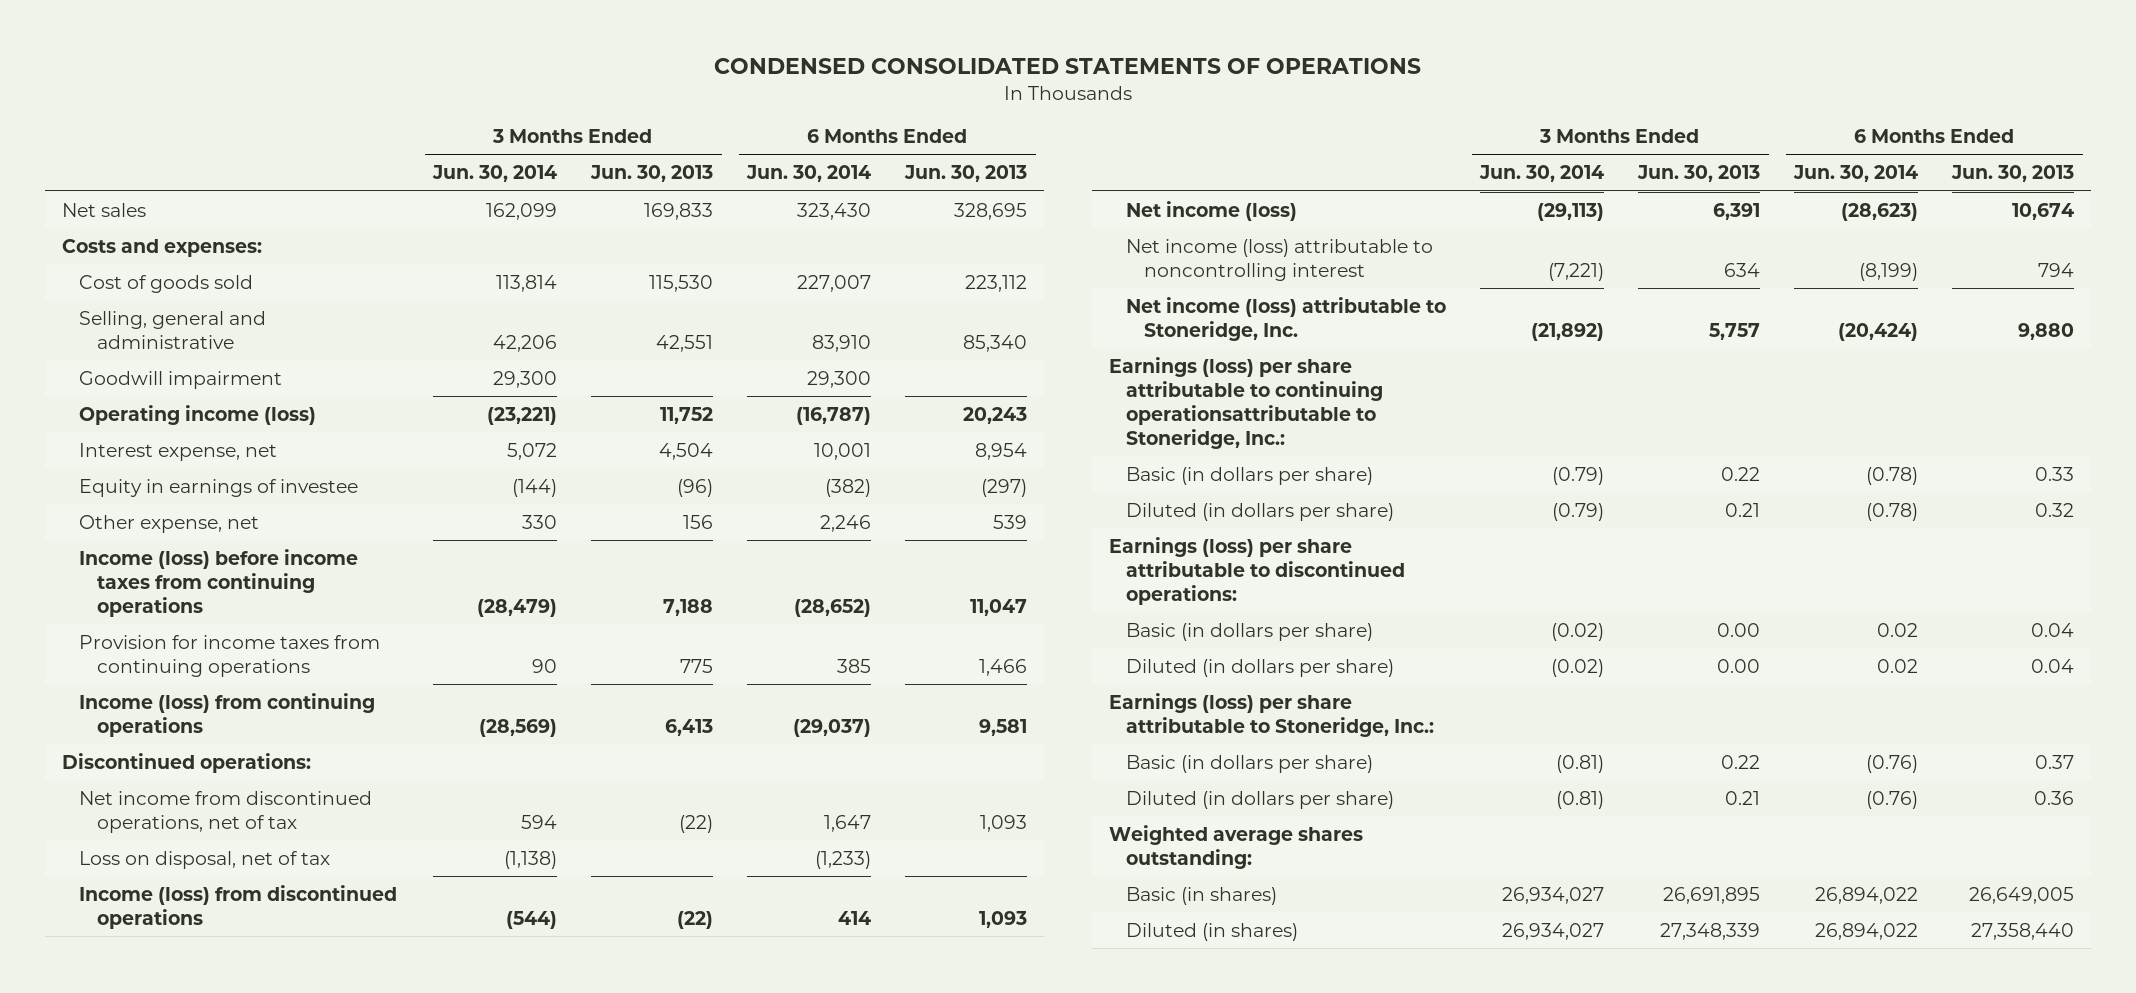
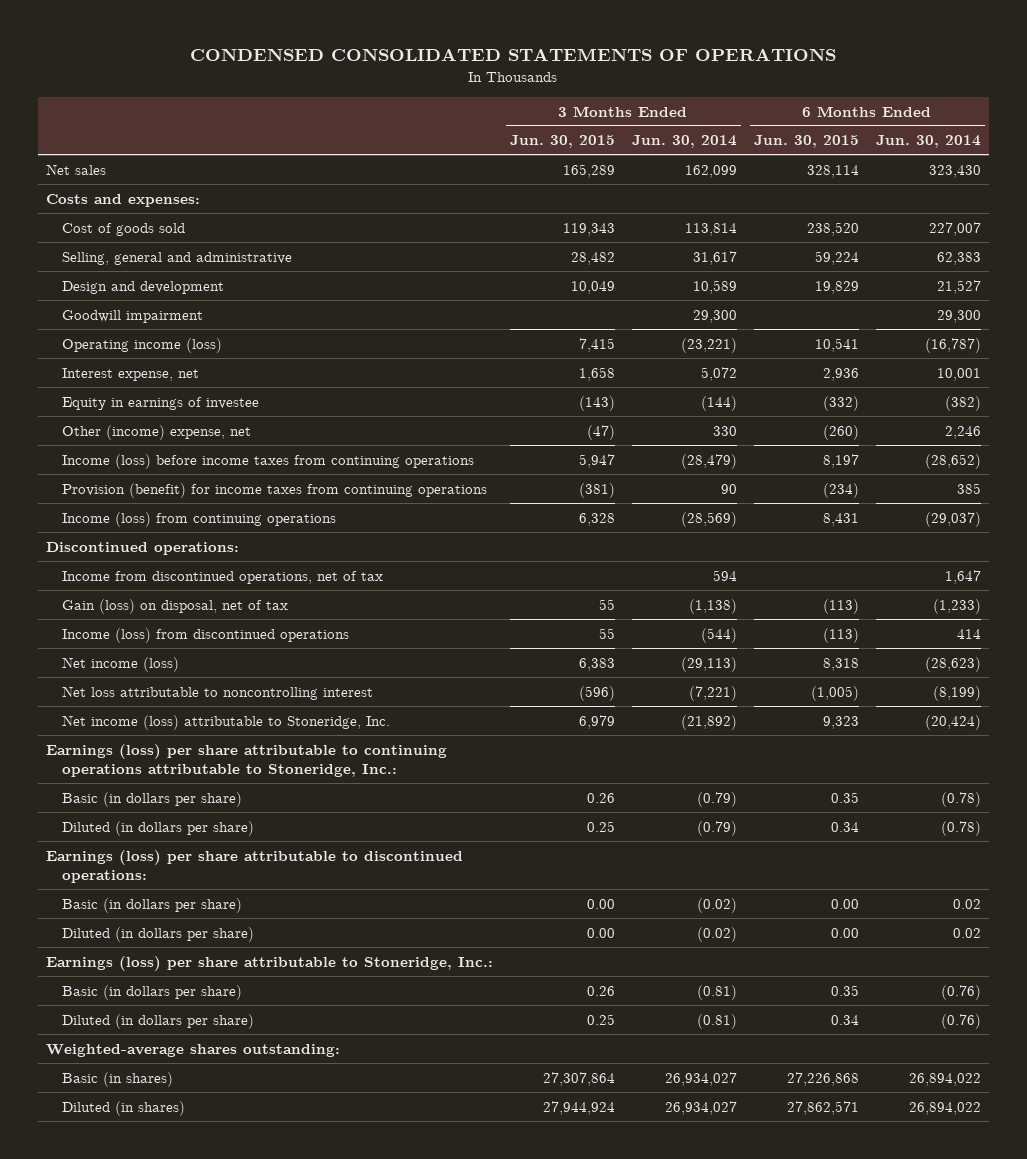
[590,165,714,183] Jun. 30, 2013 -> none
[904,165,1028,183] Jun. 30, 2013 -> none
none -> [509,135,615,149] Jun. 30, 2015
none -> [753,135,859,149] Jun. 30, 2015
[493,334,558,352] 42,206 -> [692,250,737,265] 31,617
[812,334,872,352] 83,910 -> [936,251,981,265] 62,383
none -> [61,280,224,294] Design and development
[79,514,260,533] Other expense, net -> [61,424,251,440] Other (income) expense, net
[79,634,381,677] Provision for income taxes from continuing operations -> [61,482,487,498] Provision (benefit) for income taxes from continuing operations
[79,790,373,833] Net income from discontinued operations, net of tax -> [61,570,383,584] Income from discontinued operations, net of tax
[79,850,331,869] Loss on disposal, net of tax -> [61,598,288,614] Gain (loss) on disposal, net of tax
[1126,238,1434,281] Net income (loss) attributable to noncontrolling interest -> [61,685,373,700] Net loss attributable to noncontrolling interest
[1108,356,1384,450] Earnings (loss) per share attributable to continuing operationsattributable to Stoneridge, Inc.: -> [45,743,447,777] Earnings (loss) per share attributable to continuing operations attributable to Stoneridge, Inc.:
[1108,824,1363,869] Weighted average shares outstanding: -> [45,1043,340,1057] Weighted-average shares outstanding:

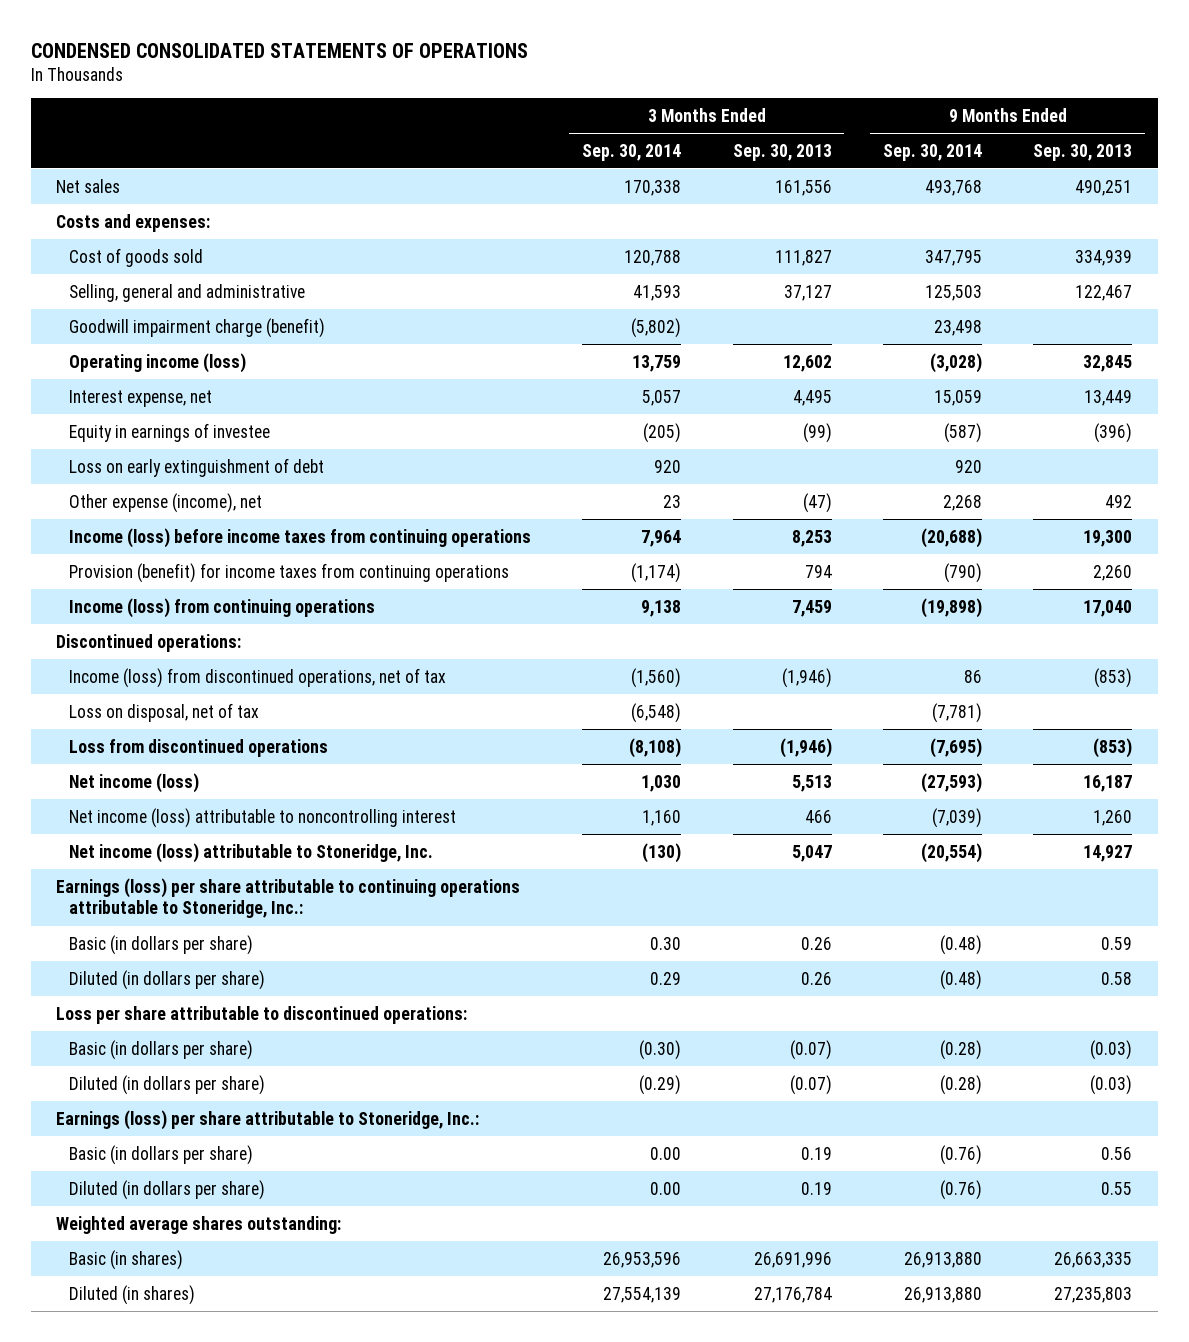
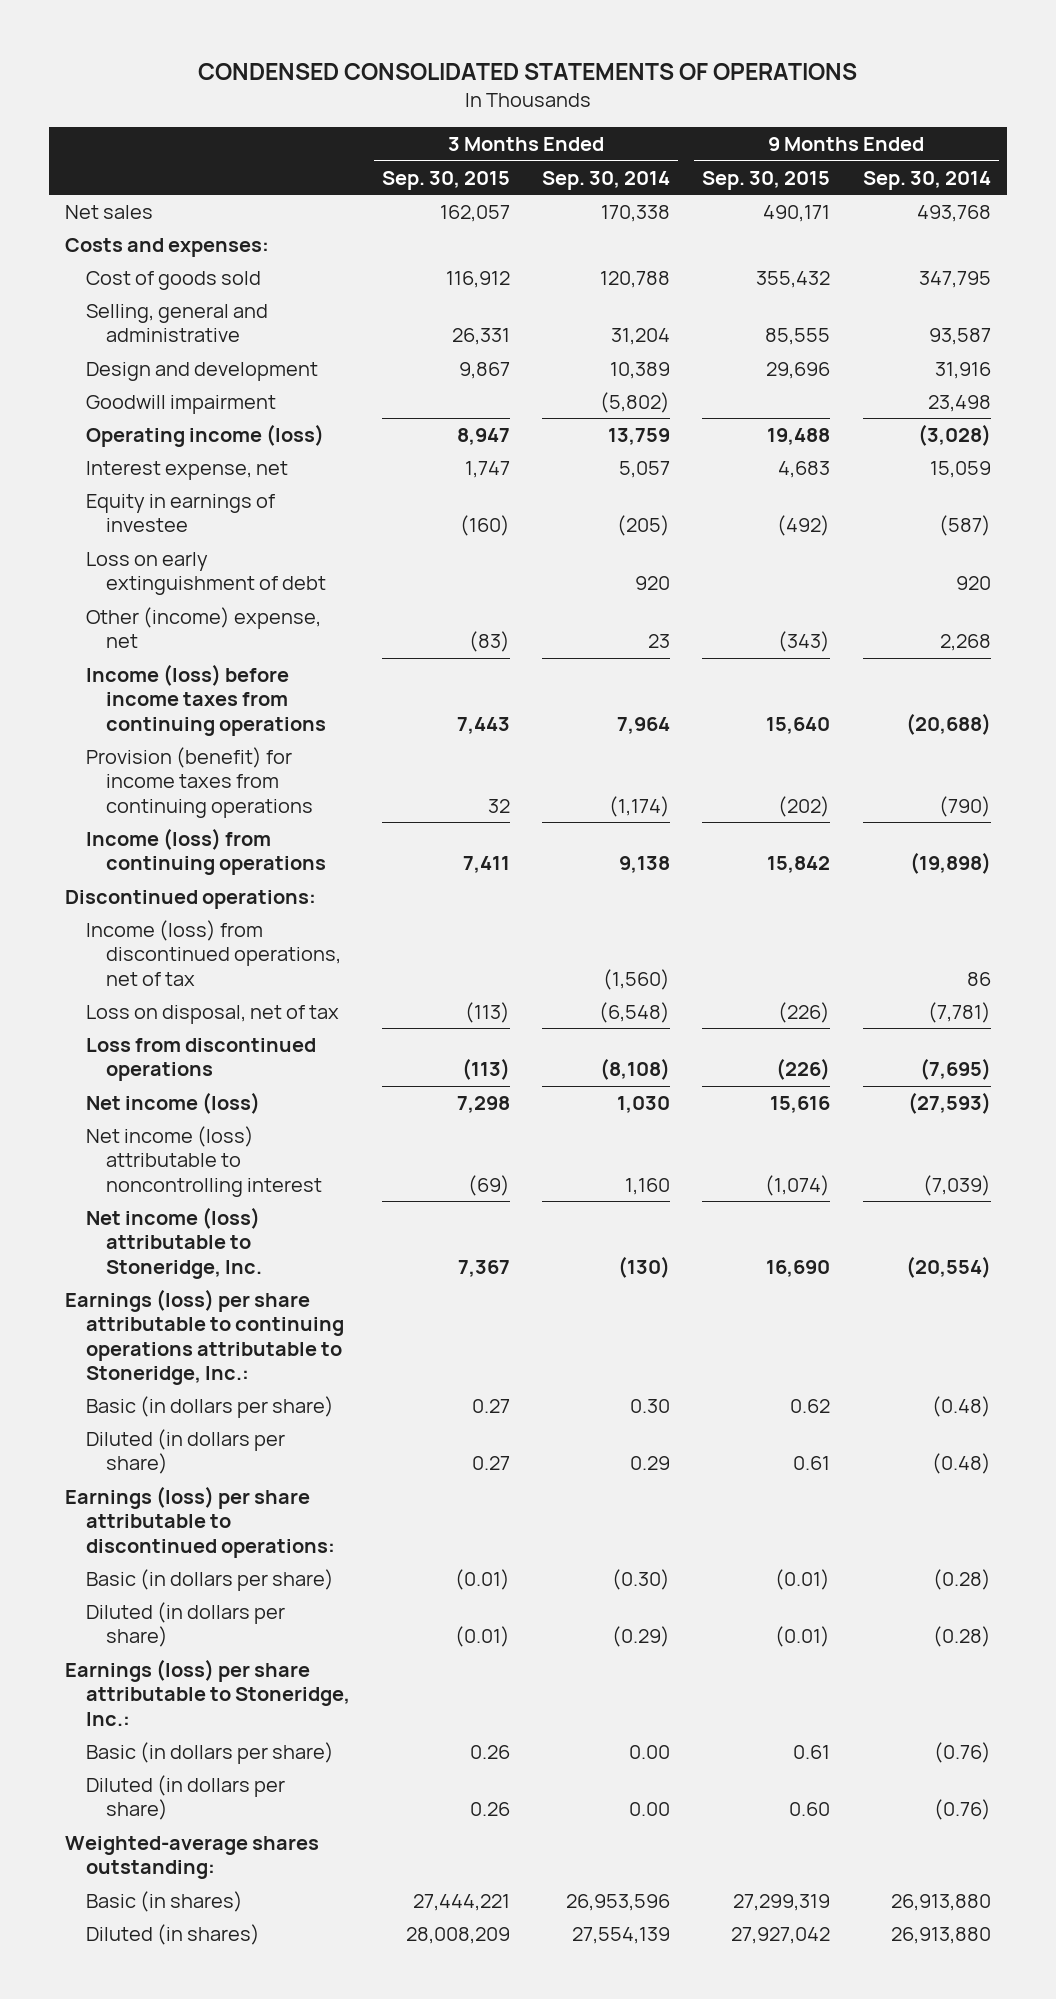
[732,143,832,161] Sep. 30, 2013 -> none
[1033,143,1133,161] Sep. 30, 2013 -> none
none -> [381,170,510,190] Sep. 30, 2015
none -> [702,170,831,190] Sep. 30, 2015
[633,284,682,301] 41,593 -> [611,328,671,346] 31,204
[925,284,983,301] 125,503 -> [928,328,991,346] 93,587
none -> [85,361,318,381] Design and development
[68,317,325,338] Goodwill impairment charge (benefit) -> [85,394,276,414] Goodwill impairment
[68,492,262,513] Other expense (income), net -> [85,606,321,649] Other (income) expense, net
[56,1005,468,1024] Loss per share attributable to discontinued operations: -> [65,1485,335,1558] Earnings (loss) per share attributable to discontinued operations:
[56,1215,342,1234] Weighted average shares outstanding: -> [65,1835,320,1880] Weighted-average shares outstanding:

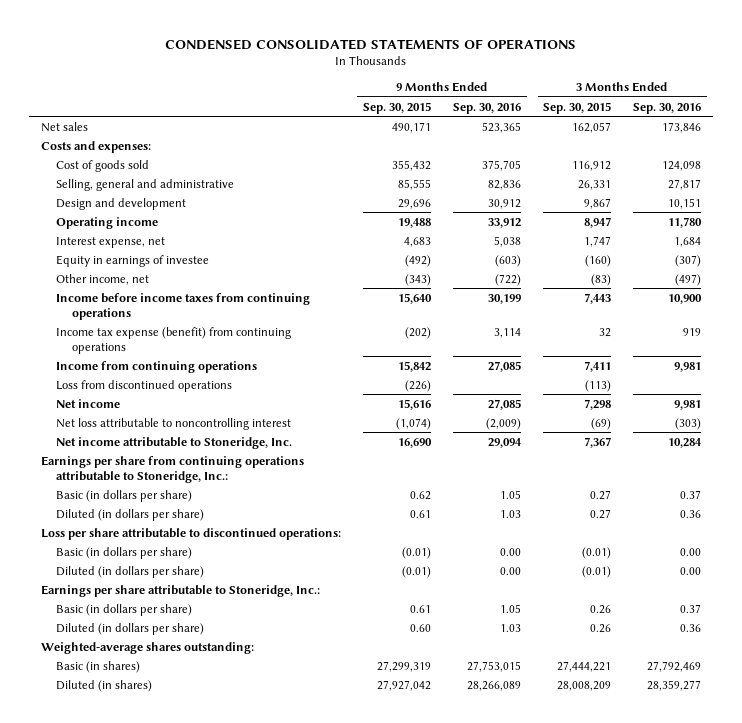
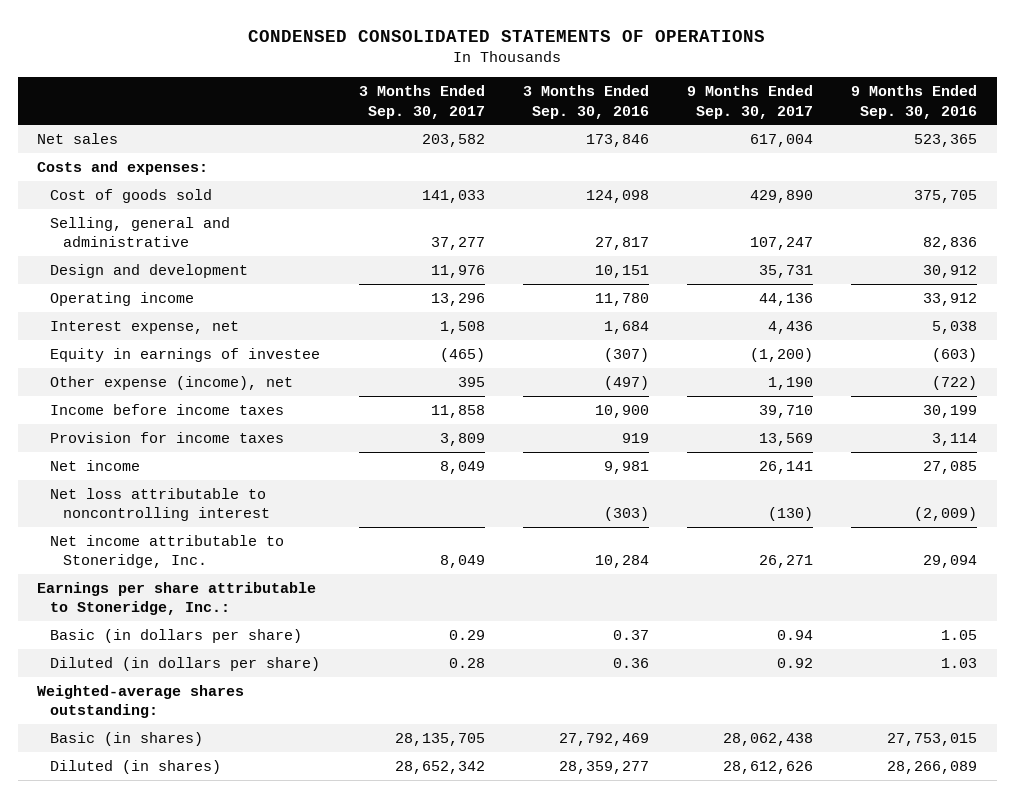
[362,101,431,114] Sep. 30, 2015 -> none
[543,101,612,114] Sep. 30, 2015 -> none
none -> [358,85,485,119] 3 Months Ended Sep. 30, 2017
none -> [687,85,814,119] 9 Months Ended Sep. 30, 2017
[56,360,258,373] Income from continuing operations -> none
[56,379,233,392] Loss from discontinued operations -> none
[56,273,150,285] Other income, net -> [50,375,294,390] Other expense (income), net
[56,292,311,320] Income before income taxes from continuing operations -> [50,403,285,415] Income before income taxes
[56,326,292,354] Income tax expense (benefit) from continuing operations -> [50,431,285,443] Provision for income taxes
[40,455,304,483] Earnings per share from continuing operations attributable to Stoneridge, Inc.: -> none
[56,489,193,502] Basic (in dollars per share) -> none
[56,508,205,521] Diluted (in dollars per share) -> none
[40,527,341,540] Loss per share attributable to discontinued operations: -> none
[56,546,193,559] Basic (in dollars per share) -> none
[56,565,205,578] Diluted (in dollars per share) -> none

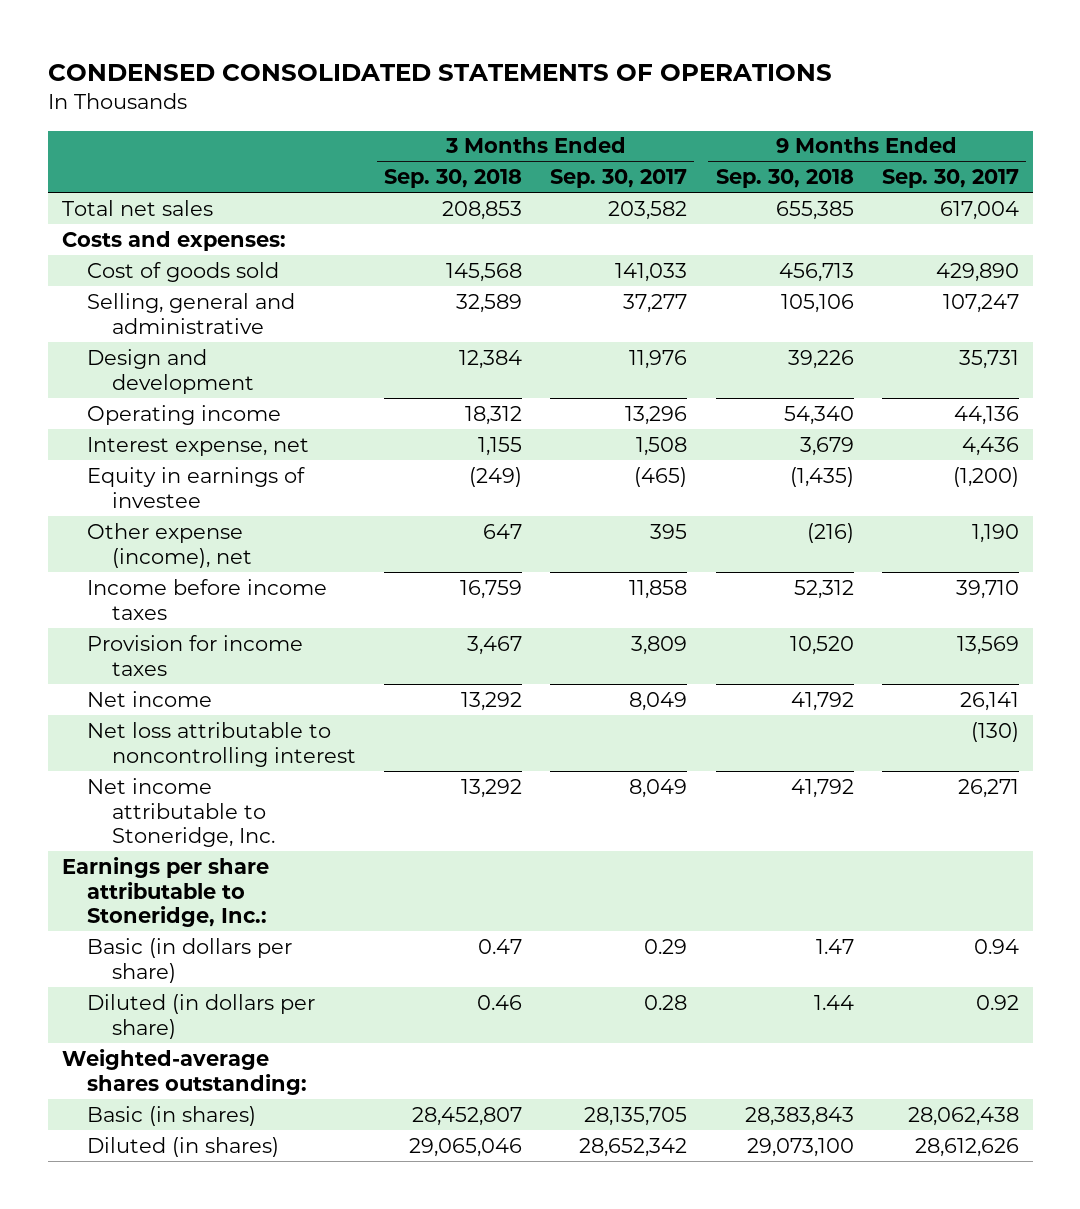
[522,85,649,119] 3 Months Ended Sep. 30, 2016 -> none
[851,85,978,119] 9 Months Ended Sep. 30, 2016 -> none
none -> [384,169,523,189] Sep. 30, 2018
none -> [715,169,854,189] Sep. 30, 2018
[37,132,119,144] Net sales -> [61,199,213,216] Total net sales

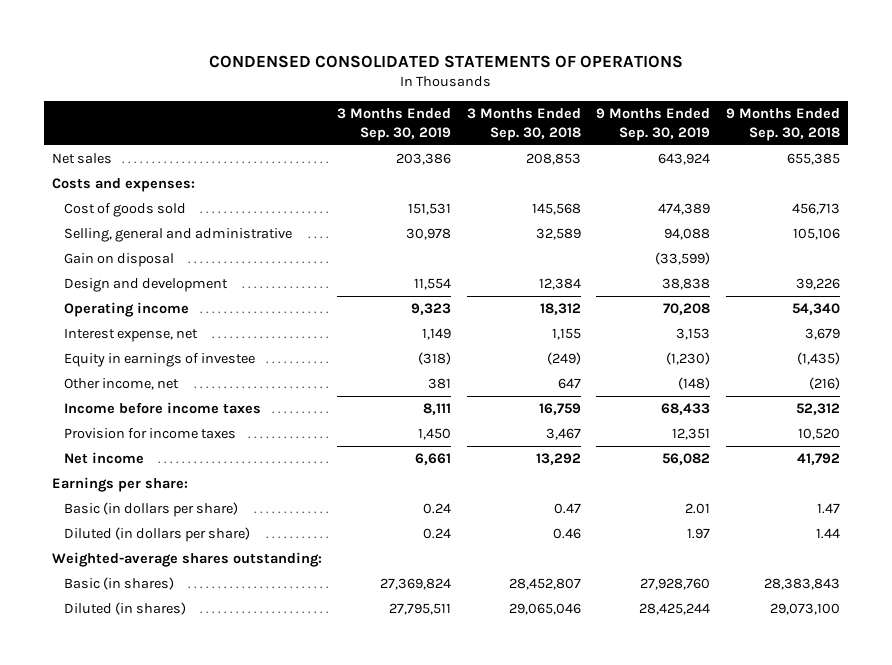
[550,169,688,189] Sep. 30, 2017 -> none
[881,169,1019,189] Sep. 30, 2017 -> none
none -> [337,108,452,141] 3 Months Ended Sep. 30, 2019
none -> [596,108,711,141] 9 Months Ended Sep. 30, 2019
[61,199,213,216] Total net sales -> [51,153,112,165] Net sales
none -> [64,253,175,268] Gain on disposal
[86,522,252,568] Other expense (income), net -> [64,378,180,391] Other income, net
[86,721,356,767] Net loss attributable to noncontrolling interest -> none
[86,777,275,848] Net income attributable to Stoneridge, Inc. -> none
[61,856,269,928] Earnings per share attributable to Stoneridge, Inc.: -> [51,477,188,493] Earnings per share:

